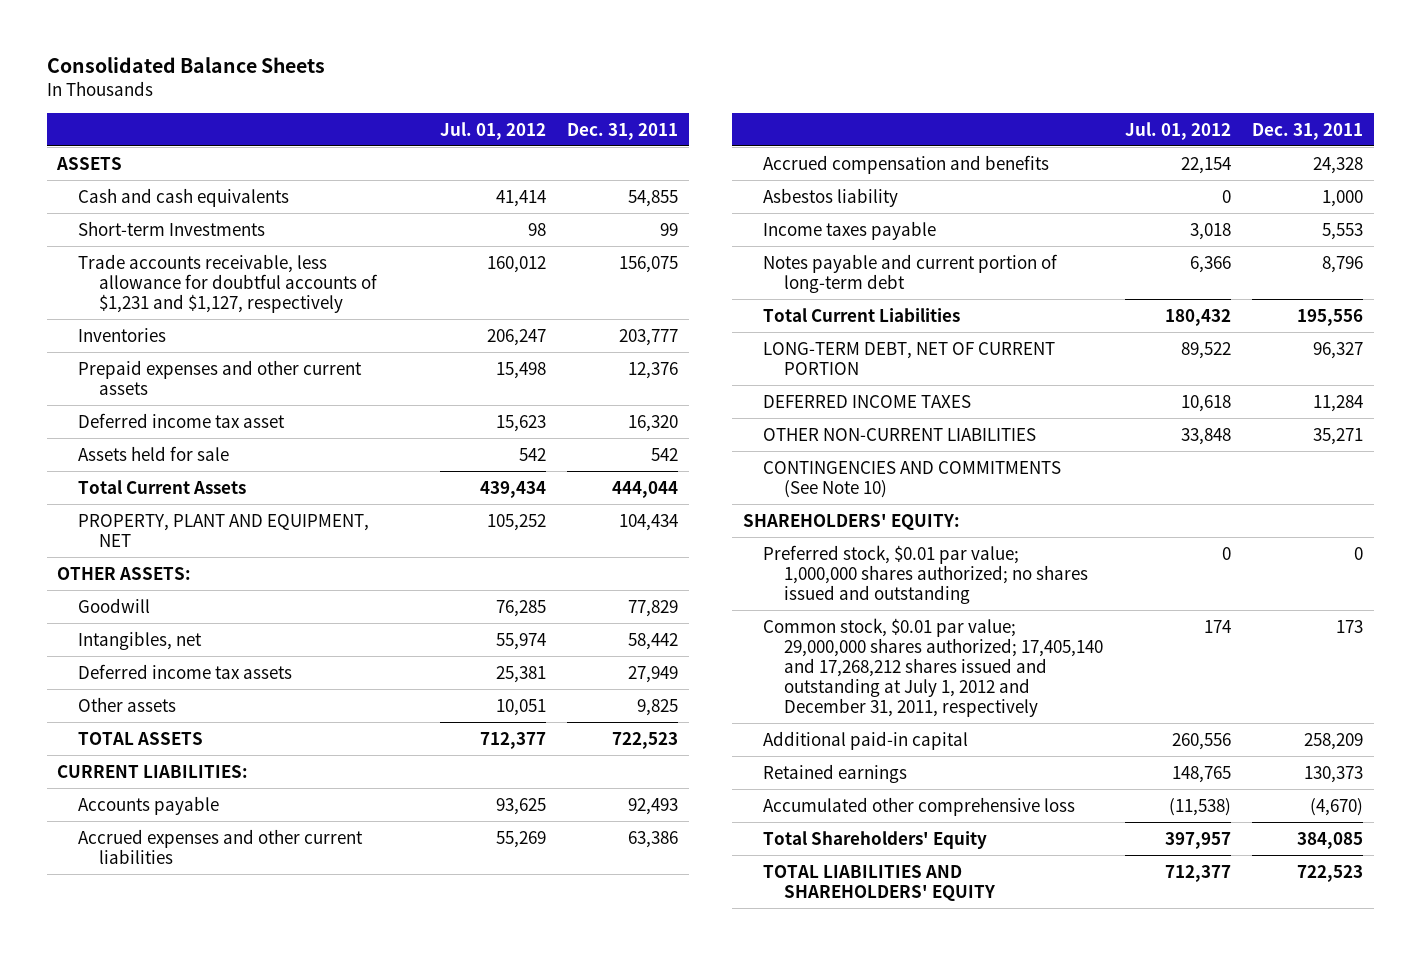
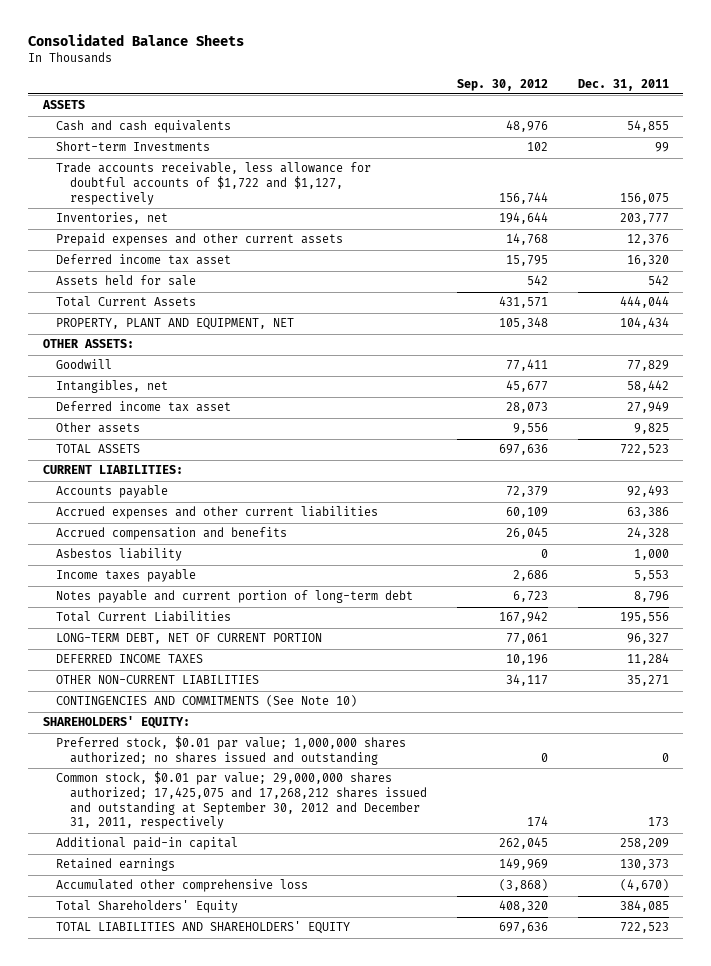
[439,121,546,140] Jul. 01, 2012 -> none
none -> [456,78,548,91] Sep. 30, 2012
[78,253,379,313] Trade accounts receivable, less allowance for doubtful accounts of $1,231 and $1,127, respectively -> [56,162,372,205] Trade accounts receivable, less allowance for doubtful accounts of $1,722 and $1,127, respectively
[78,327,167,342] Inventories -> [56,212,169,225] Inventories, net
[78,663,293,679] Deferred income tax assets -> [56,401,232,413] Deferred income tax asset
[763,617,1104,717] Common stock, $0.01 par value; 29,000,000 shares authorized; 17,405,140 and 17,268,212 shares issued and outstanding at July 1, 2012 and December 31, 2011, respectively -> [56,771,427,830] Common stock, $0.01 par value; 29,000,000 shares authorized; 17,425,075 and 17,268,212 shares issued and outstanding at September 30, 2012 and December 31, 2011, respectively

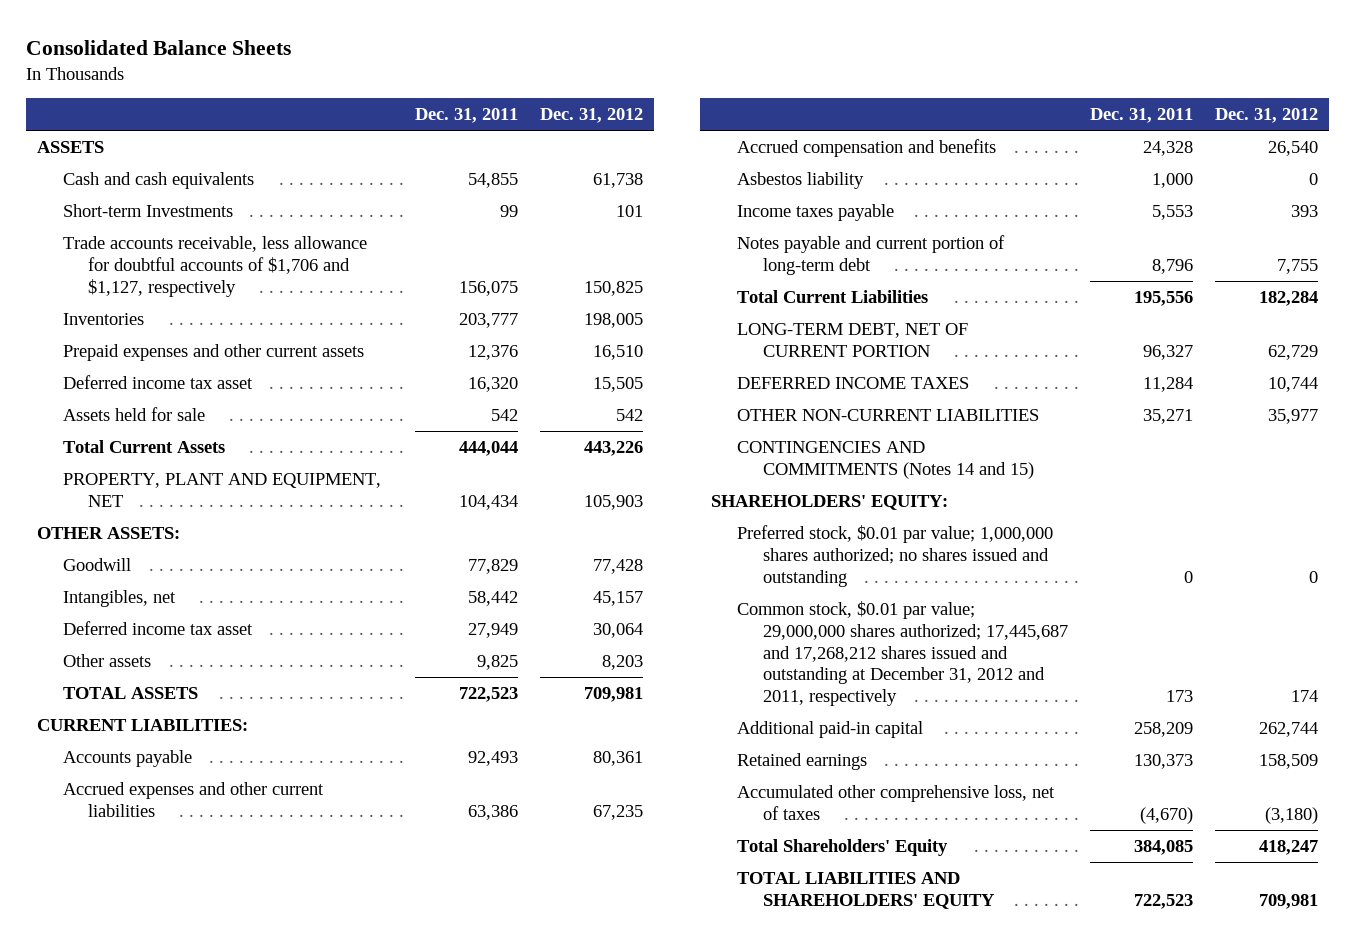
[456,78,548,91] Sep. 30, 2012 -> none
none -> [540,108,644,124] Dec. 31, 2012
[56,162,372,205] Trade accounts receivable, less allowance for doubtful accounts of $1,722 and $1,127, respectively -> [62,236,367,297] Trade accounts receivable, less allowance for doubtful accounts of $1,706 and $1,127, respectively
[56,212,169,225] Inventories, net -> [62,313,144,326] Inventories
[56,695,358,708] CONTINGENCIES AND COMMITMENTS (See Note 10) -> [737,441,1034,479] CONTINGENCIES AND COMMITMENTS (Notes 14 and 15)
[56,771,427,830] Common stock, $0.01 par value; 29,000,000 shares authorized; 17,425,075 and 17,268,212 shares issued and outstanding at September 30, 2012 and December 31, 2011, respectively -> [737,601,1068,706] Common stock, $0.01 par value; 29,000,000 shares authorized; 17,445,687 and 17,268,212 shares issued and outstanding at December 31, 2012 and 2011, respectively
[56,879,309,893] Accumulated other comprehensive loss -> [737,785,1056,820] Accumulated other comprehensive loss, net of taxes

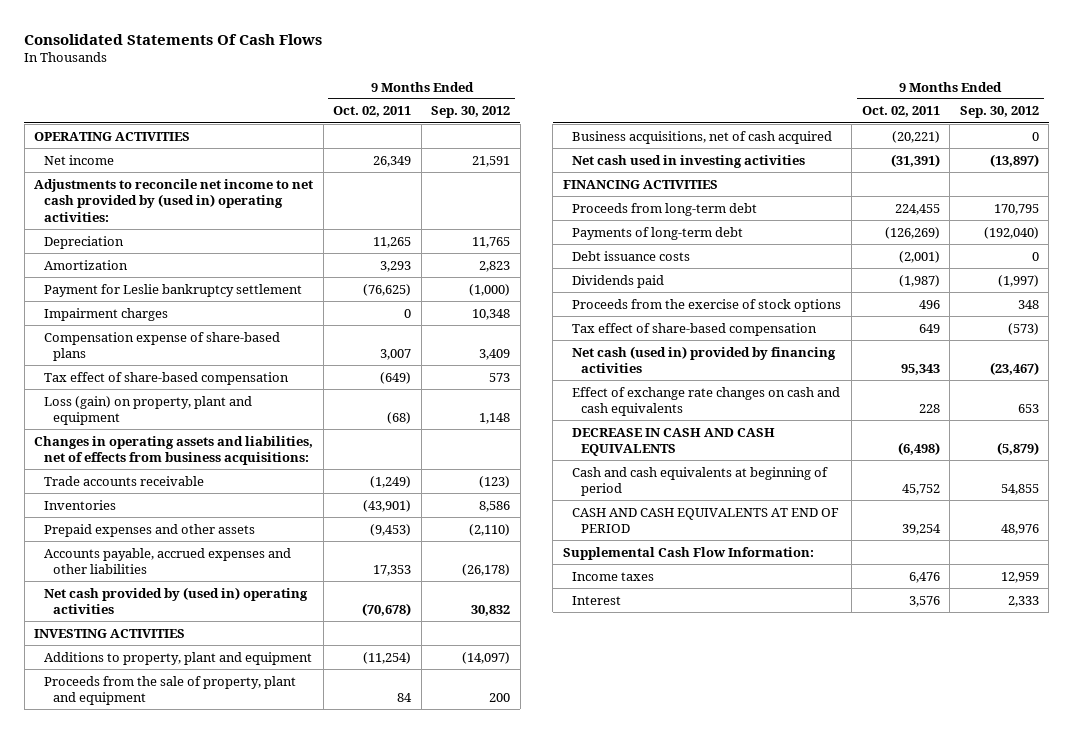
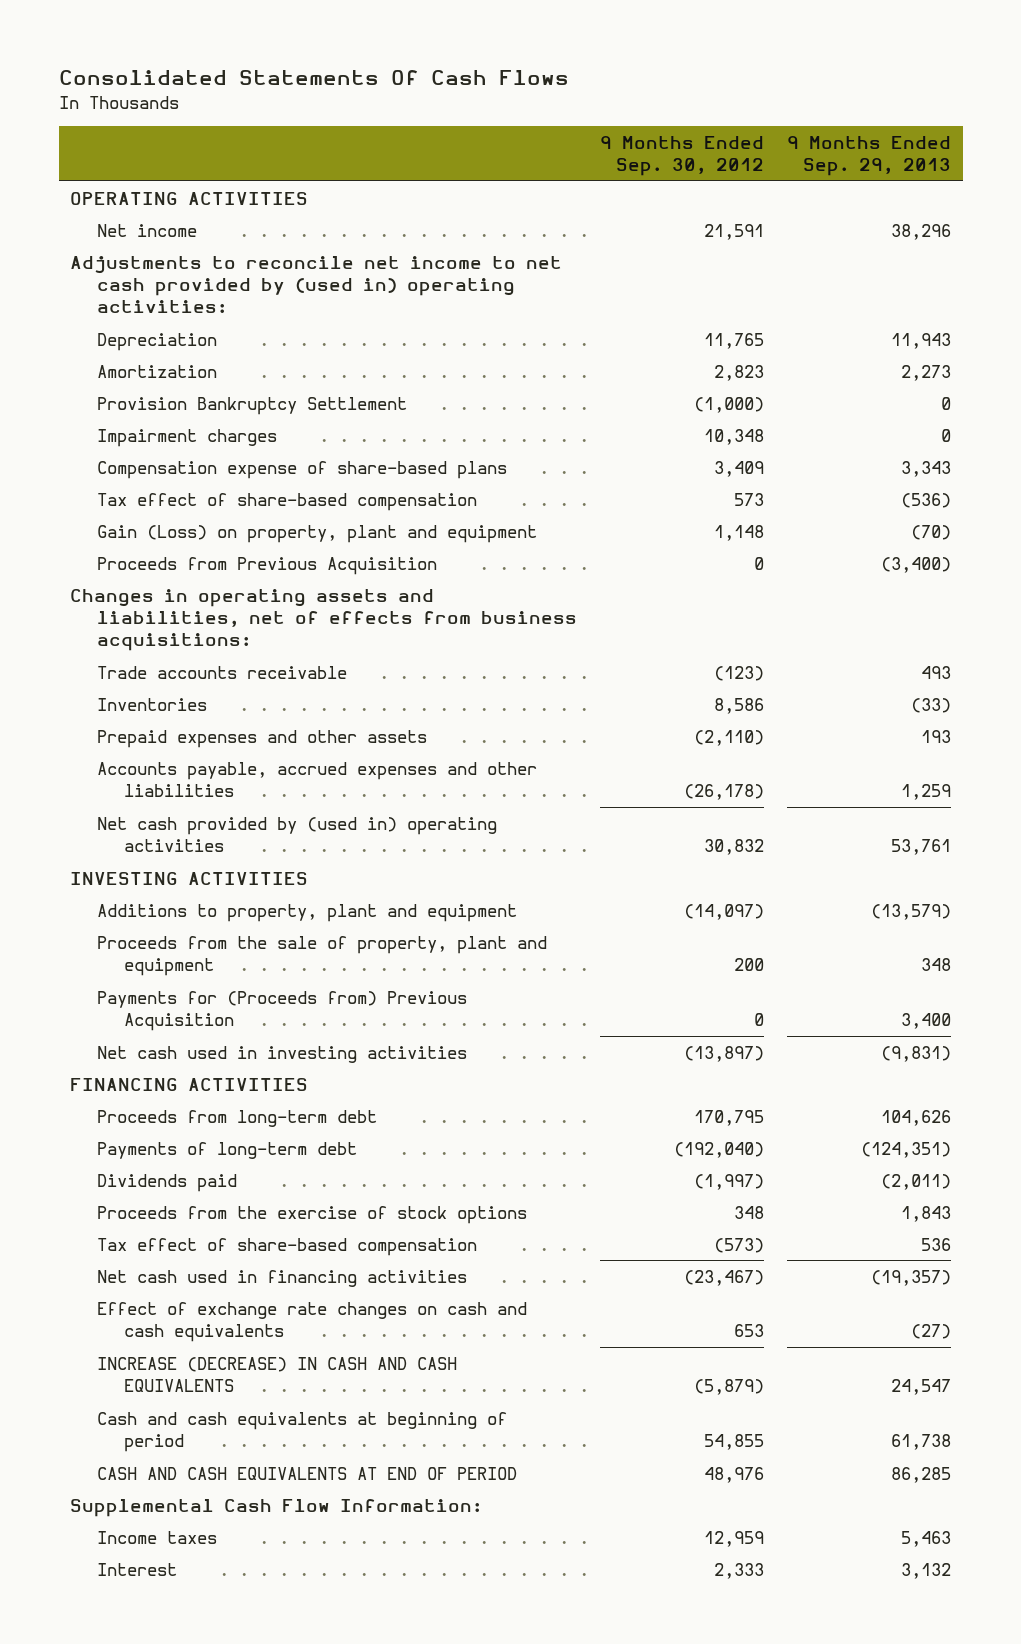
[333,106,412,118] Oct. 02, 2011 -> none
none -> [787,135,952,176] 9 Months Ended Sep. 29, 2013
[43,283,302,297] Payment for Leslie bankruptcy settlement -> [97,396,408,415] Provision Bankruptcy Settlement
[43,395,252,426] Loss (gain) on property, plant and equipment -> [97,524,538,543] Gain (Loss) on property, plant and equipment
none -> [97,556,438,575] Proceeds from Previous Acquisition
[572,130,833,144] Business acquisitions, net of cash acquired -> none
none -> [97,990,468,1032] Payments for (Proceeds from) Previous Acquisition
[572,250,691,261] Debt issuance costs -> none
[572,345,837,374] Net cash (used in) provided by financing activities -> [97,1269,468,1287] Net cash used in financing activities
[572,427,776,457] DECREASE IN CASH AND CASH EQUIVALENTS -> [97,1356,458,1393] INCREASE (DECREASE) IN CASH AND CASH EQUIVALENTS

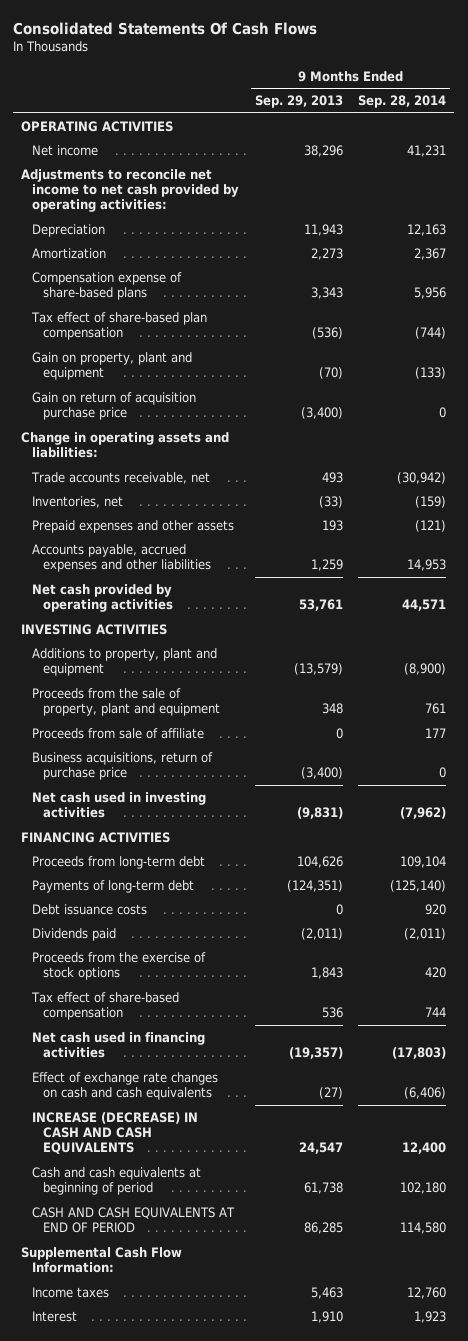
[600,135,765,176] 9 Months Ended Sep. 30, 2012 -> none
none -> [358,95,447,109] Sep. 28, 2014
[70,255,563,314] Adjustments to reconcile net income to net cash provided by (used in) operating activities: -> [21,168,240,213] Adjustments to reconcile net income to net cash provided by operating activities:
[97,396,408,415] Provision Bankruptcy Settlement -> none
[97,428,278,447] Impairment charges -> none
[97,556,438,575] Proceeds from Previous Acquisition -> none
[97,492,478,511] Tax effect of share-based compensation -> [31,311,208,341] Tax effect of share-based plan compensation
[97,524,538,543] Gain (Loss) on property, plant and equipment -> [32,351,193,381] Gain on property, plant and equipment
none -> [32,391,197,421] Gain on return of acquisition purchase price
[70,588,578,652] Changes in operating assets and liabilities, net of effects from business acquisitions: -> [21,431,230,459] Change in operating assets and liabilities:
[97,665,348,679] Trade accounts receivable -> [31,471,211,484] Trade accounts receivable, net
[97,697,208,711] Inventories -> [32,495,124,508] Inventories, net
[97,816,498,853] Net cash provided by (used in) operating activities -> [32,583,173,613] Net cash provided by operating activities
[97,990,468,1032] Payments for (Proceeds from) Previous Acquisition -> none
none -> [32,727,205,739] Proceeds from sale of affiliate
none -> [32,751,214,781] Business acquisitions, return of purchase price
none -> [32,903,148,915] Debt issuance costs
[901,1562,952,1579] 3,132 -> [310,1310,343,1323] 1,910

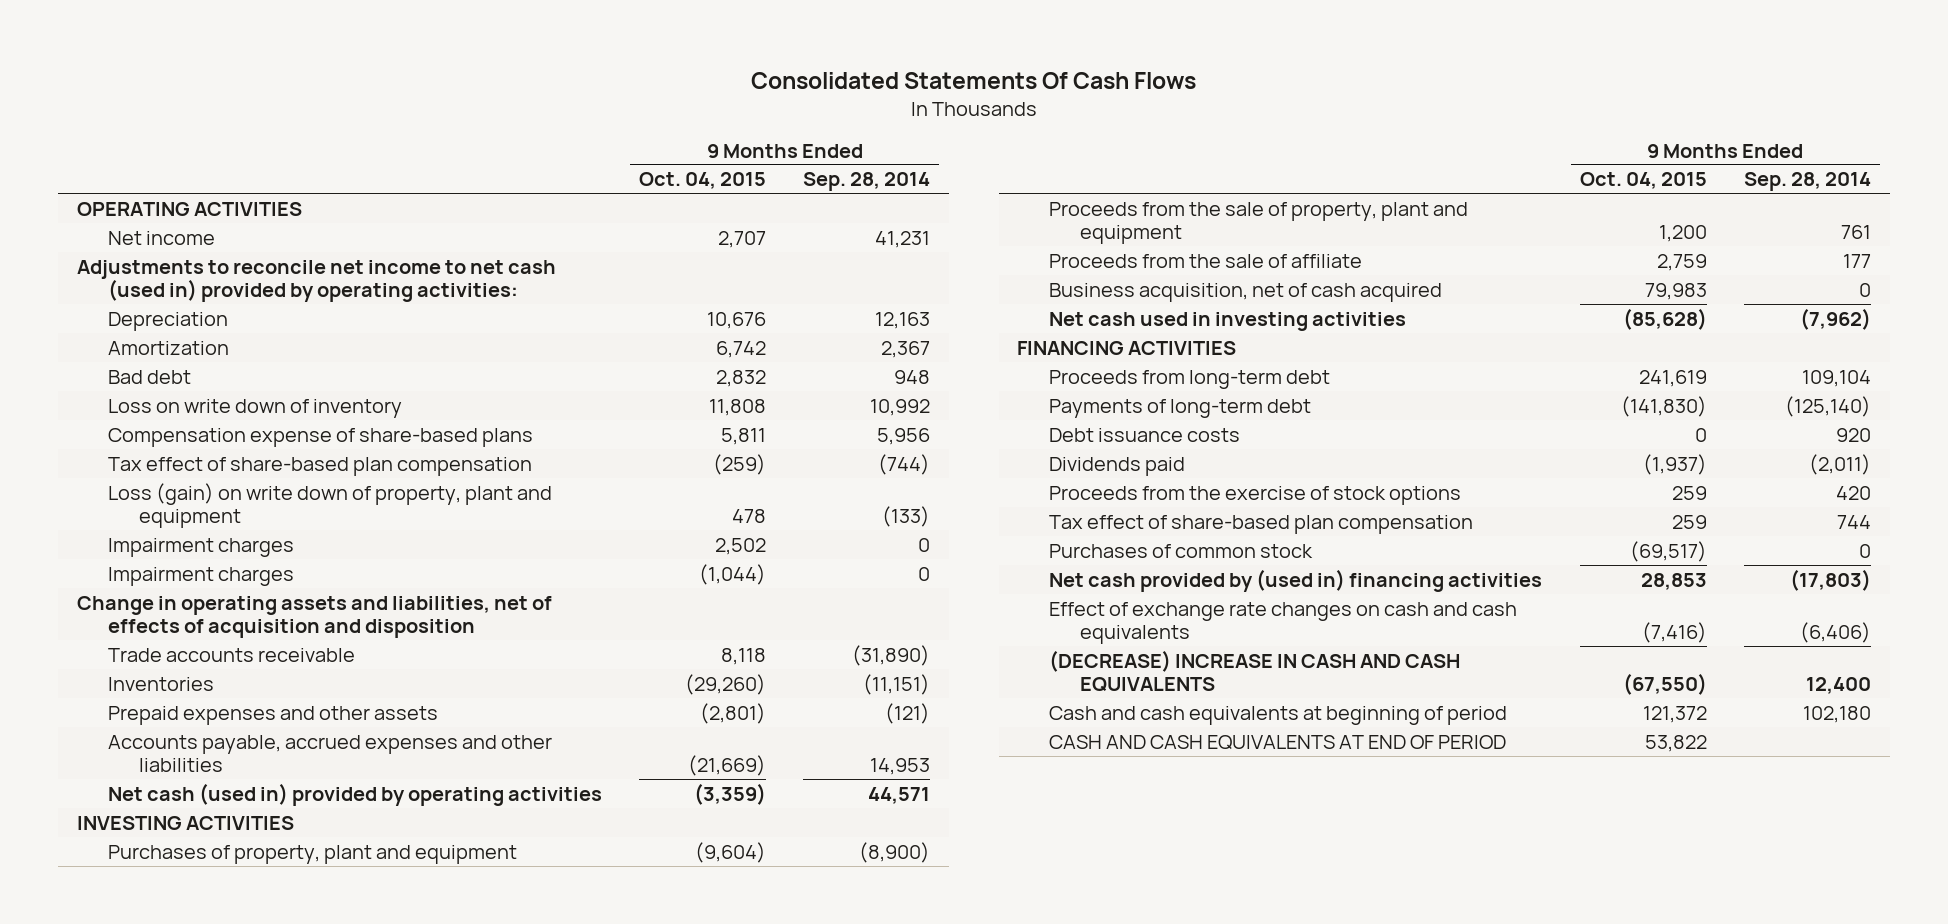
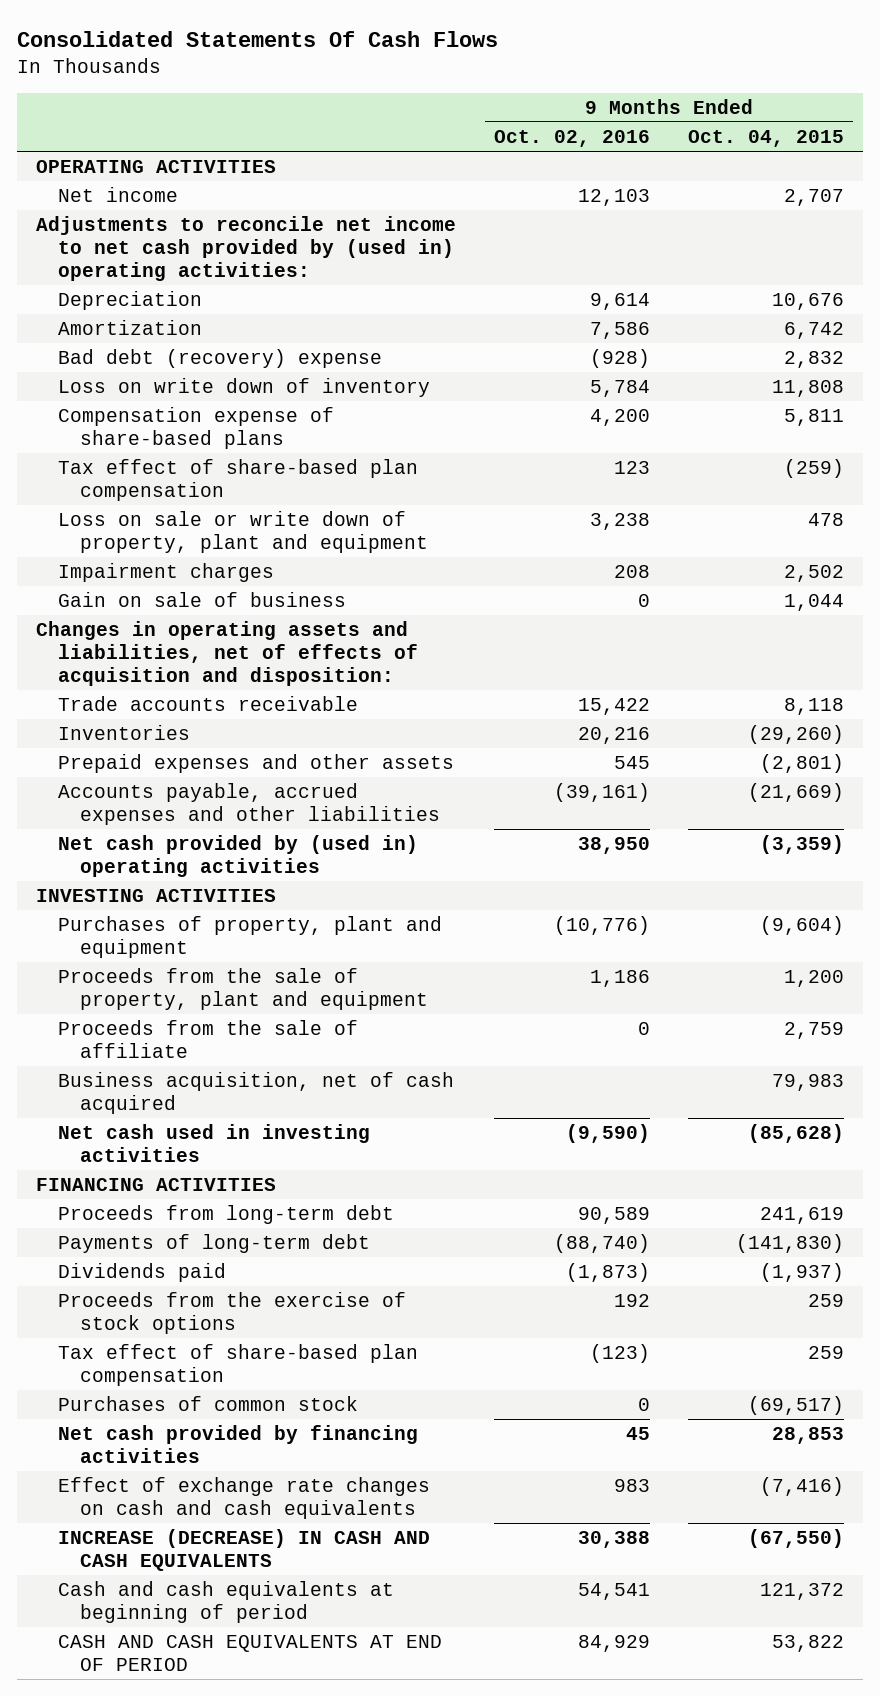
[803,172,931,192] Sep. 28, 2014 -> none
none -> [494,129,651,147] Oct. 02, 2016
[76,259,556,302] Adjustments to reconcile net income to net cash (used in) provided by operating activities: -> [36,215,457,282] Adjustments to reconcile net income to net cash provided by (used in) operating activities:
[107,369,191,384] Bad debt -> [58,348,383,368] Bad debt (recovery) expense
[107,482,552,528] Loss (gain) on write down of property, plant and equipment -> [58,510,429,554] Loss on sale or write down of property, plant and equipment
[107,566,294,586] Impairment charges -> none
none -> [58,591,347,607] Gain on sale of business
[76,595,552,638] Change in operating assets and liabilities, net of effects of acquisition and disposition -> [36,620,419,687] Changes in operating assets and liabilities, net of effects of acquisition and disposition:
[107,782,602,806] Net cash (used in) provided by operating activities -> [58,834,419,878] Net cash provided by (used in) operating activities
[1048,427,1240,442] Debt issuance costs -> none
[1048,568,1542,592] Net cash provided by (used in) financing activities -> [58,1424,419,1464] Net cash provided by financing activities
[1048,649,1460,692] (DECREASE) INCREASE IN CASH AND CASH EQUIVALENTS -> [58,1528,431,1572] INCREASE (DECREASE) IN CASH AND CASH EQUIVALENTS

